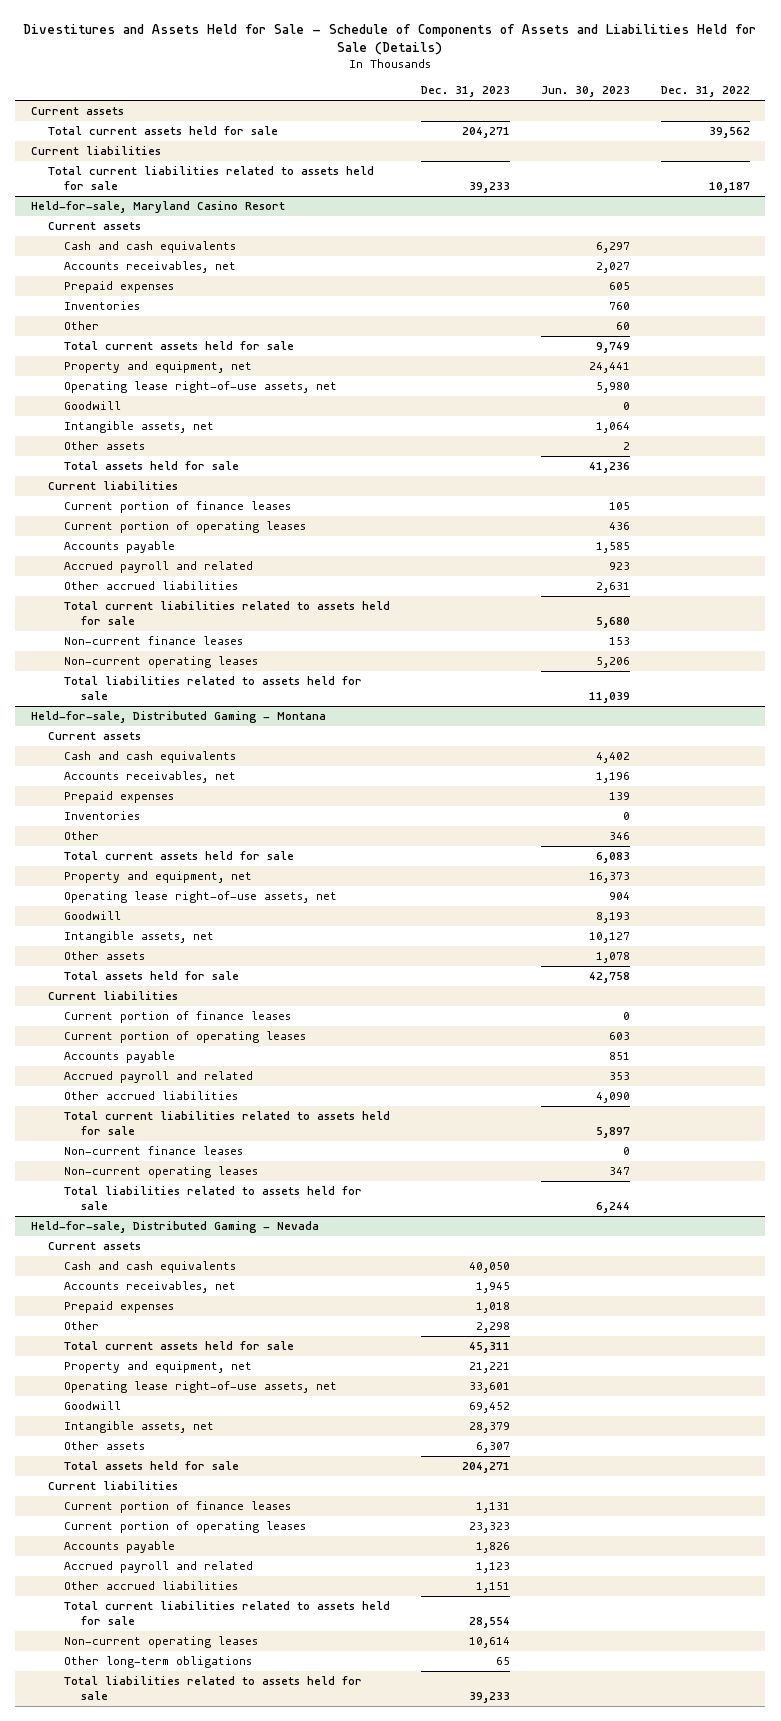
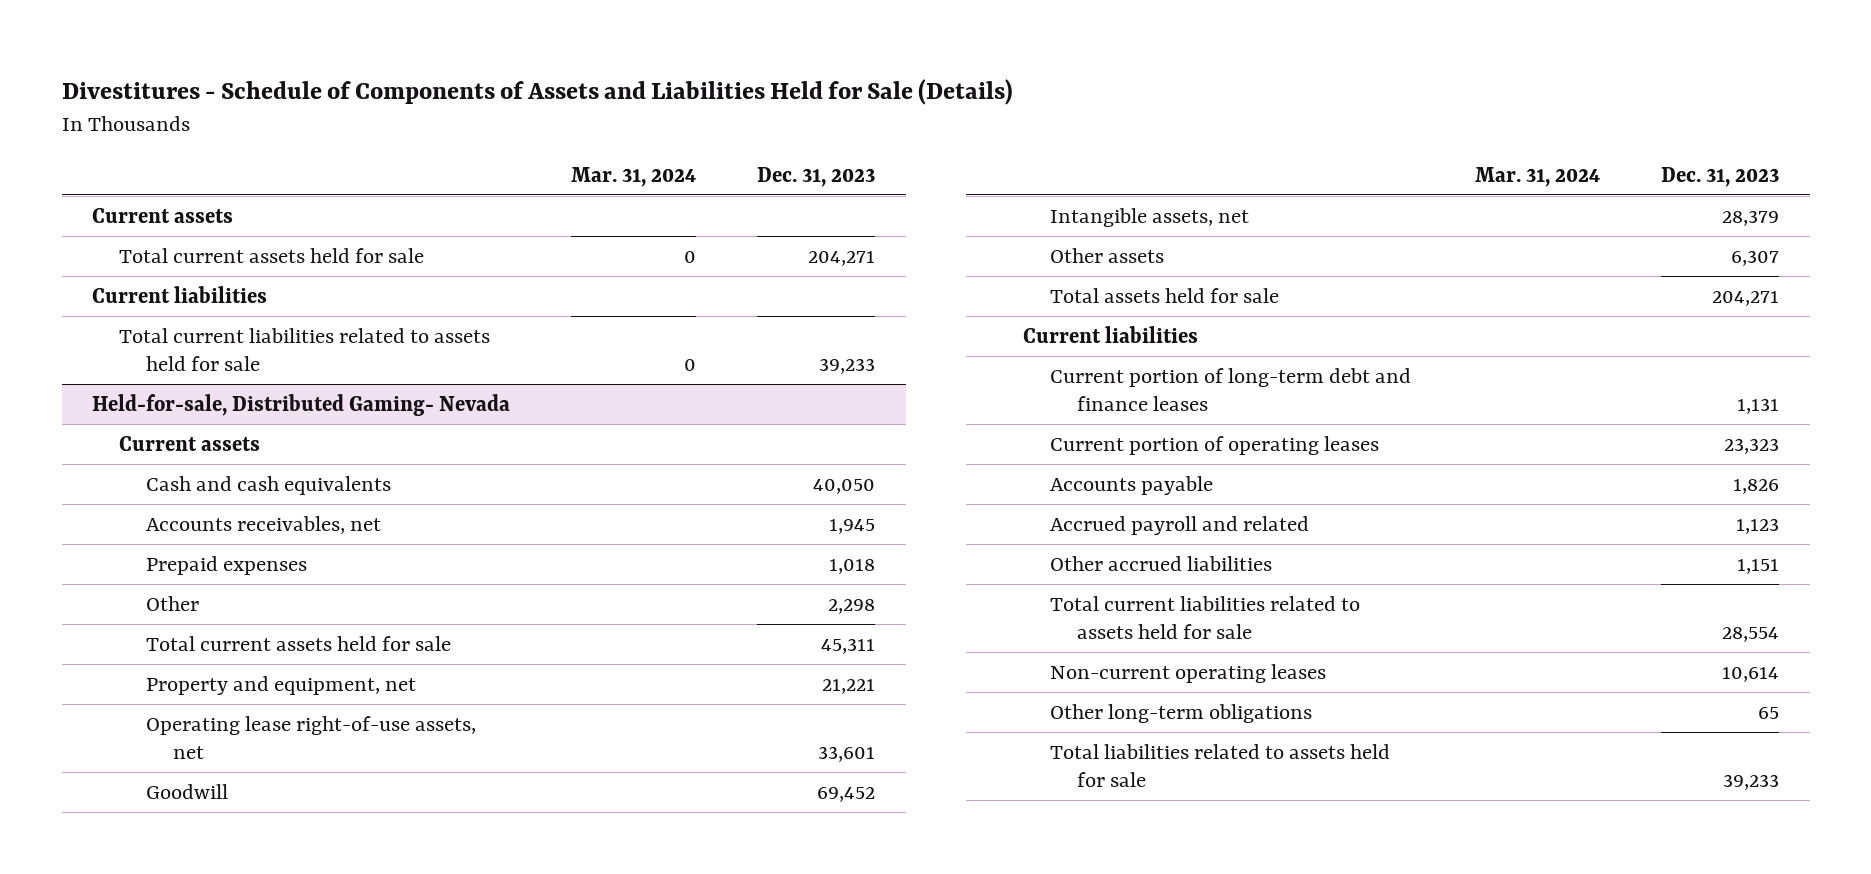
[23,23,757,56] Divestitures and Assets Held for Sale - Schedule of Components of Assets and Liabilities Held for Sale (Details) -> [61,78,1013,105] Divestitures - Schedule of Components of Assets and Liabilities Held for Sale (Details)
[541,86,631,98] Jun. 30, 2023 -> none
[661,86,751,98] Dec. 31, 2022 -> none
none -> [571,166,697,187] Mar. 31, 2024
[30,201,285,214] Held-for-sale, Maryland Casino Resort -> none
[47,222,141,231] Current assets -> none
[64,241,237,254] Cash and cash equivalents -> none
[64,261,237,274] Accounts receivables, net -> none
[64,281,175,294] Prepaid expenses -> none
[64,301,141,311] Inventories -> none
[64,321,100,331] Other -> none
[64,341,295,351] Total current assets held for sale -> none
[64,361,253,374] Property and equipment, net -> none
[64,381,338,394] Operating lease right-of-use assets, net -> none
[64,401,122,411] Goodwill -> none
[64,421,215,434] Intangible assets, net -> none
[64,441,146,451] Other assets -> none
[64,461,240,471] Total assets held for sale -> none
[47,481,178,491] Current liabilities -> none
[64,501,292,514] Current portion of finance leases -> none
[64,521,307,534] Current portion of operating leases -> none
[64,541,176,554] Accounts payable -> none
[64,561,254,574] Accrued payroll and related -> none
[64,581,239,591] Other accrued liabilities -> none
[64,601,391,625] Total current liabilities related to assets held for sale -> none
[64,636,244,646] Non-current finance leases -> none
[64,656,259,669] Non-current operating leases -> none
[64,676,363,700] Total liabilities related to assets held for sale -> none
[30,711,326,724] Held-for-sale, Distributed Gaming - Montana -> none
[47,732,141,741] Current assets -> none
[64,751,237,764] Cash and cash equivalents -> none
[64,771,237,784] Accounts receivables, net -> none
[64,791,175,804] Prepaid expenses -> none
[64,811,141,821] Inventories -> none
[64,831,100,841] Other -> none
[64,851,295,861] Total current assets held for sale -> none
[64,871,253,884] Property and equipment, net -> none
[64,891,338,904] Operating lease right-of-use assets, net -> none
[64,911,122,921] Goodwill -> none
[64,931,215,944] Intangible assets, net -> none
[64,951,146,961] Other assets -> none
[64,971,240,981] Total assets held for sale -> none
[47,991,178,1001] Current liabilities -> none
[64,1011,292,1024] Current portion of finance leases -> none
[64,1031,307,1044] Current portion of operating leases -> none
[64,1051,176,1064] Accounts payable -> none
[64,1071,254,1084] Accrued payroll and related -> none
[64,1091,239,1101] Other accrued liabilities -> none
[64,1111,391,1135] Total current liabilities related to assets held for sale -> none
[64,1146,244,1156] Non-current finance leases -> none
[64,1166,259,1179] Non-current operating leases -> none
[64,1186,363,1210] Total liabilities related to assets held for sale -> none
[30,1221,319,1234] Held-for-sale, Distributed Gaming - Nevada -> [92,393,511,416] Held-for-sale, Distributed Gaming- Nevada
[64,1501,292,1514] Current portion of finance leases -> [1050,367,1412,411] Current portion of long-term debt and finance leases

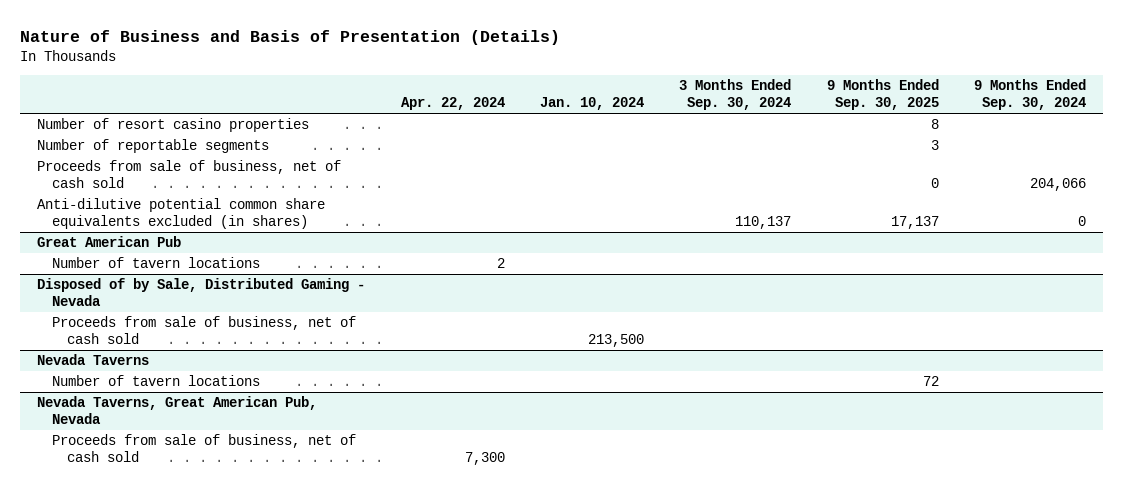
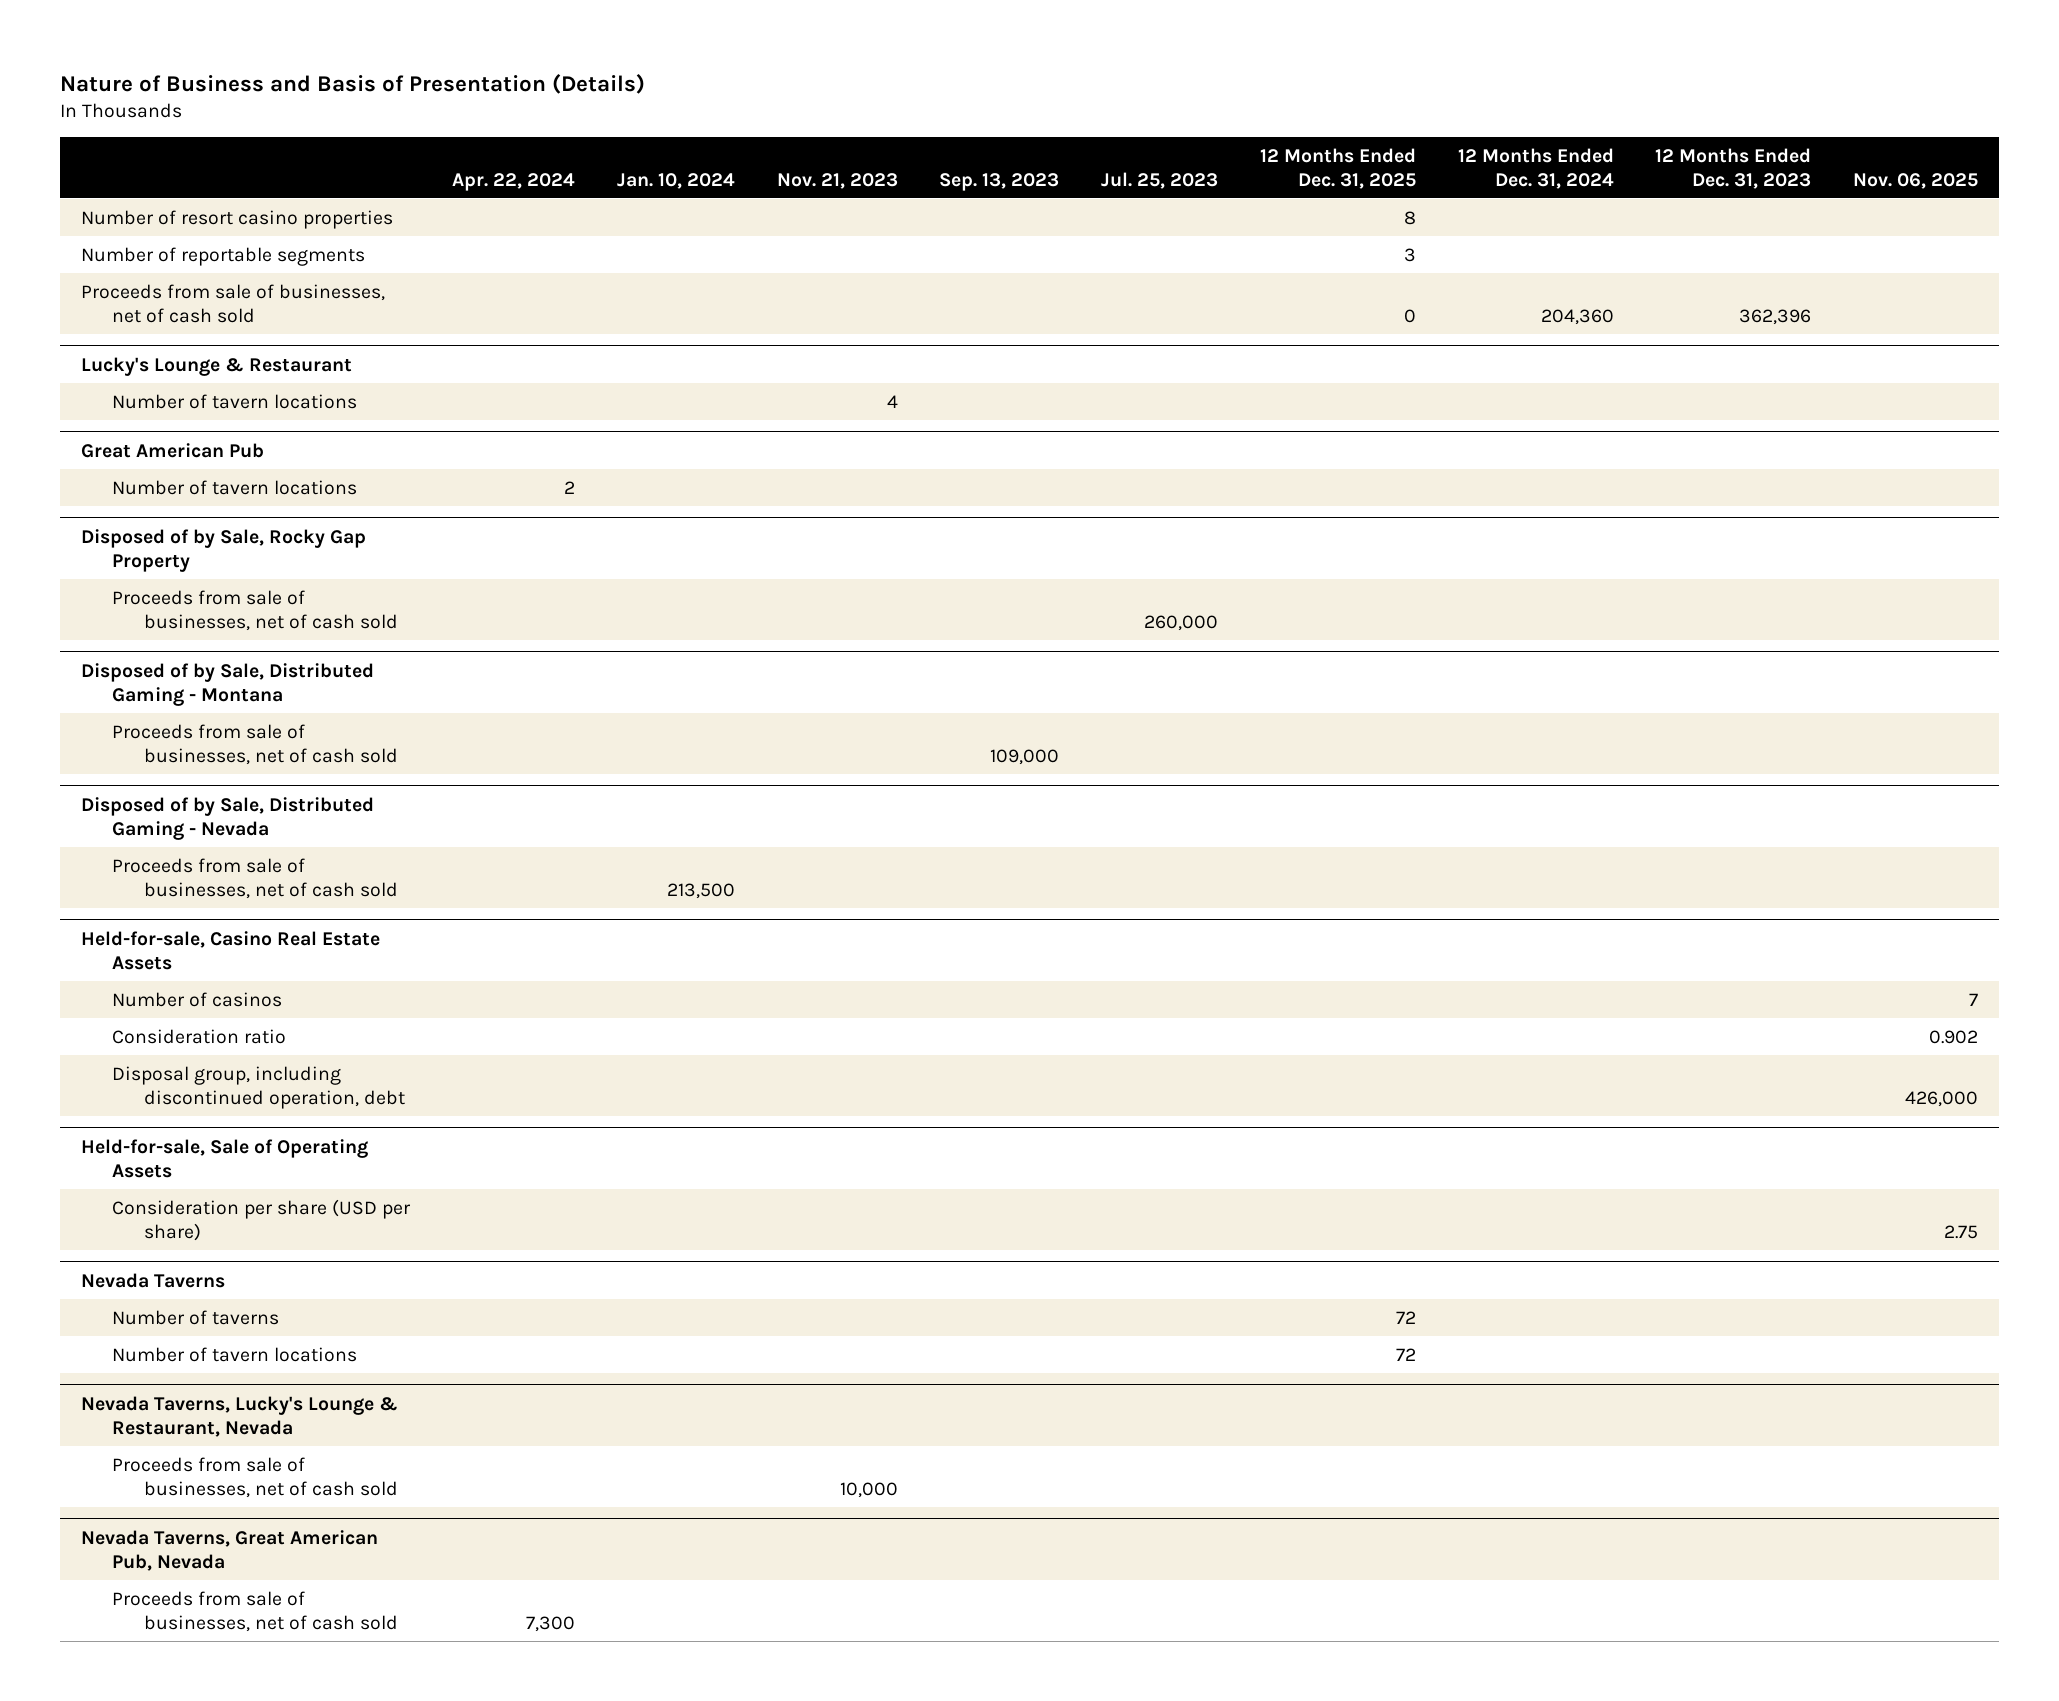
[679,79,792,111] 3 Months Ended Sep. 30, 2024 -> none
[826,79,939,111] 9 Months Ended Sep. 30, 2025 -> none
[973,79,1086,111] 9 Months Ended Sep. 30, 2024 -> none
none -> [776,172,898,189] Nov. 21, 2023
none -> [939,172,1060,191] Sep. 13, 2023
none -> [1101,171,1219,189] Jul. 25, 2023
none -> [1259,147,1416,189] 12 Months Ended Dec. 31, 2025
none -> [1457,147,1614,189] 12 Months Ended Dec. 31, 2024
none -> [1655,147,1812,189] 12 Months Ended Dec. 31, 2023
none -> [1853,172,1979,189] Nov. 06, 2025
[37,198,326,230] Anti-dilutive potential common share equivalents excluded (in shares) -> none
[37,160,342,189] Proceeds from sale of business, net of cash sold -> [81,283,386,323] Proceeds from sale of businesses, net of cash sold
none -> [81,356,353,376] Lucky's Lounge & Restaurant
none -> [112,393,358,409] Number of tavern locations
none -> [81,528,367,572] Disposed of by Sale, Rocky Gap Property
none -> [112,589,398,631] Proceeds from sale of businesses, net of cash sold
none -> [81,662,375,706] Disposed of by Sale, Distributed Gaming - Montana
none -> [112,723,398,765] Proceeds from sale of businesses, net of cash sold
[51,316,356,345] Proceeds from sale of business, net of cash sold -> [112,857,398,899] Proceeds from sale of businesses, net of cash sold
none -> [81,930,381,970] Held-for-sale, Casino Real Estate Assets
none -> [112,991,283,1007] Number of casinos
none -> [112,1028,287,1044] Consideration ratio
none -> [112,1065,405,1109] Disposal group, including discontinued operation, debt
none -> [81,1138,369,1178] Held-for-sale, Sale of Operating Assets
none -> [112,1198,412,1241] Consideration per share (USD per share)
none -> [112,1309,280,1325] Number of taverns
none -> [81,1395,399,1437] Nevada Taverns, Lucky's Lounge & Restaurant, Nevada
none -> [112,1456,398,1498] Proceeds from sale of businesses, net of cash sold
[51,434,356,463] Proceeds from sale of business, net of cash sold -> [112,1590,398,1632] Proceeds from sale of businesses, net of cash sold

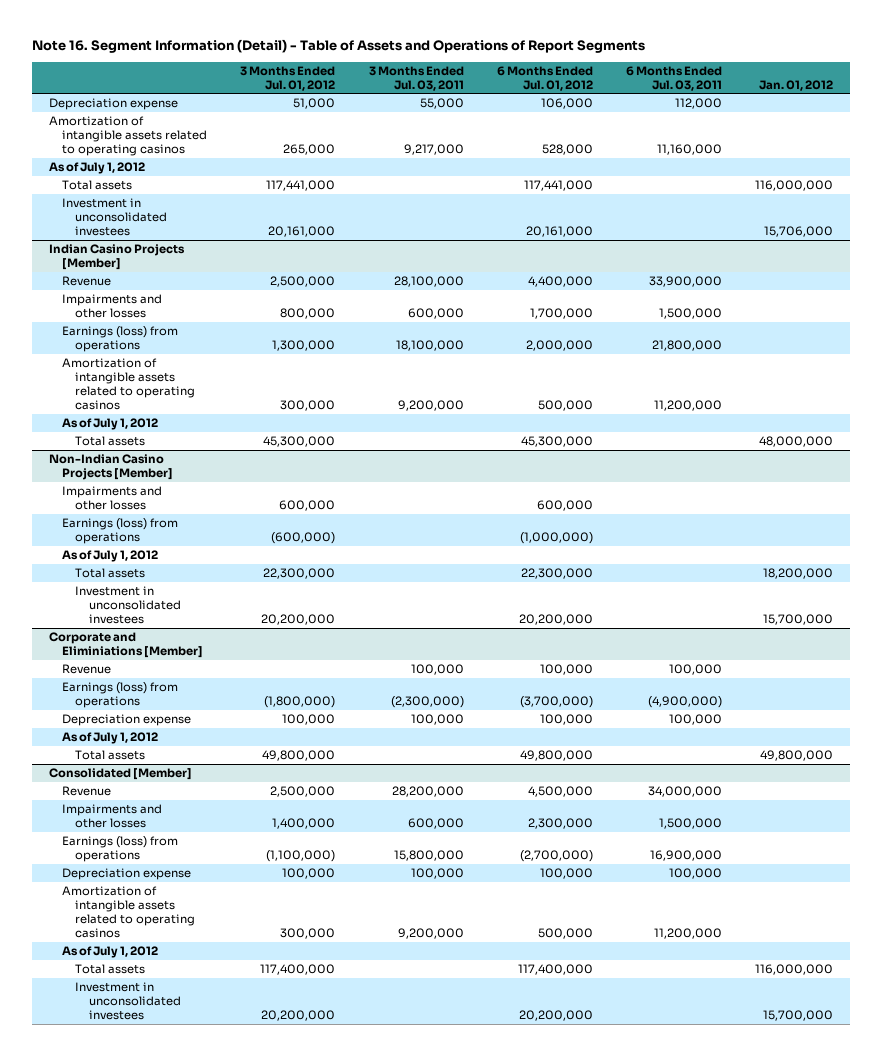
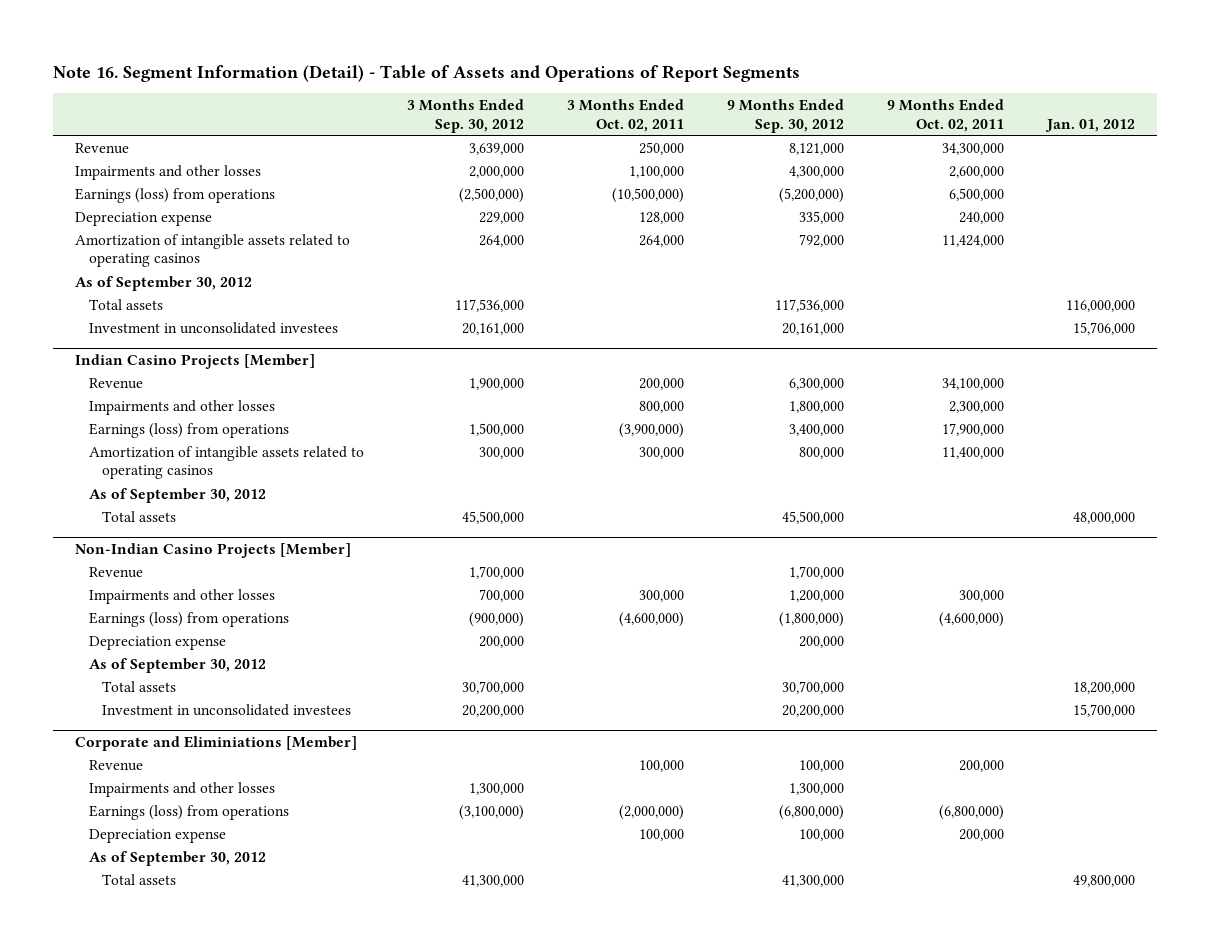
[240,65,336,91] 3 Months Ended Jul. 01, 2012 -> none
[368,65,464,91] 3 Months Ended Jul. 03, 2011 -> none
[496,65,593,91] 6 Months Ended Jul. 01, 2012 -> none
[625,65,722,91] 6 Months Ended Jul. 03, 2011 -> none
none -> [406,99,524,133] 3 Months Ended Sep. 30, 2012
none -> [566,99,684,132] 3 Months Ended Oct. 02, 2011
none -> [727,99,845,133] 9 Months Ended Sep. 30, 2012
none -> [887,99,1005,132] 9 Months Ended Oct. 02, 2011
none -> [74,142,129,154] Revenue
none -> [74,164,261,180] Impairments and other losses
none -> [74,187,275,203] Earnings (loss) from operations
[48,162,145,175] As of July 1, 2012 -> none
none -> [74,275,252,291] As of September 30, 2012
[62,418,159,431] As of July 1, 2012 -> none
none -> [88,487,266,503] As of September 30, 2012
none -> [88,566,143,578] Revenue
[62,550,159,563] As of July 1, 2012 -> none
none -> [88,635,226,650] Depreciation expense
none -> [88,657,266,673] As of September 30, 2012
none -> [88,781,275,797] Impairments and other losses
[62,732,159,745] As of July 1, 2012 -> none
none -> [88,850,266,866] As of September 30, 2012
[48,768,192,781] Consolidated [Member] -> none
[62,786,112,797] Revenue -> none
[62,804,163,829] Impairments and other losses -> none
[62,836,179,863] Earnings (loss) from operations -> none
[62,868,192,881] Depreciation expense -> none
[62,886,196,938] Amortization of intangible assets related to operating casinos -> none
[62,946,159,959] As of July 1, 2012 -> none
[75,964,146,975] Total assets -> none
[75,982,181,1020] Investment in unconsolidated investees -> none

